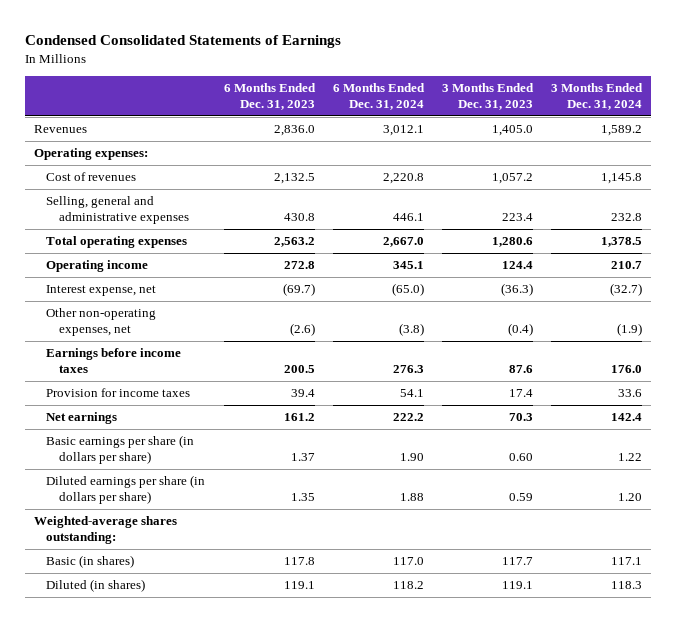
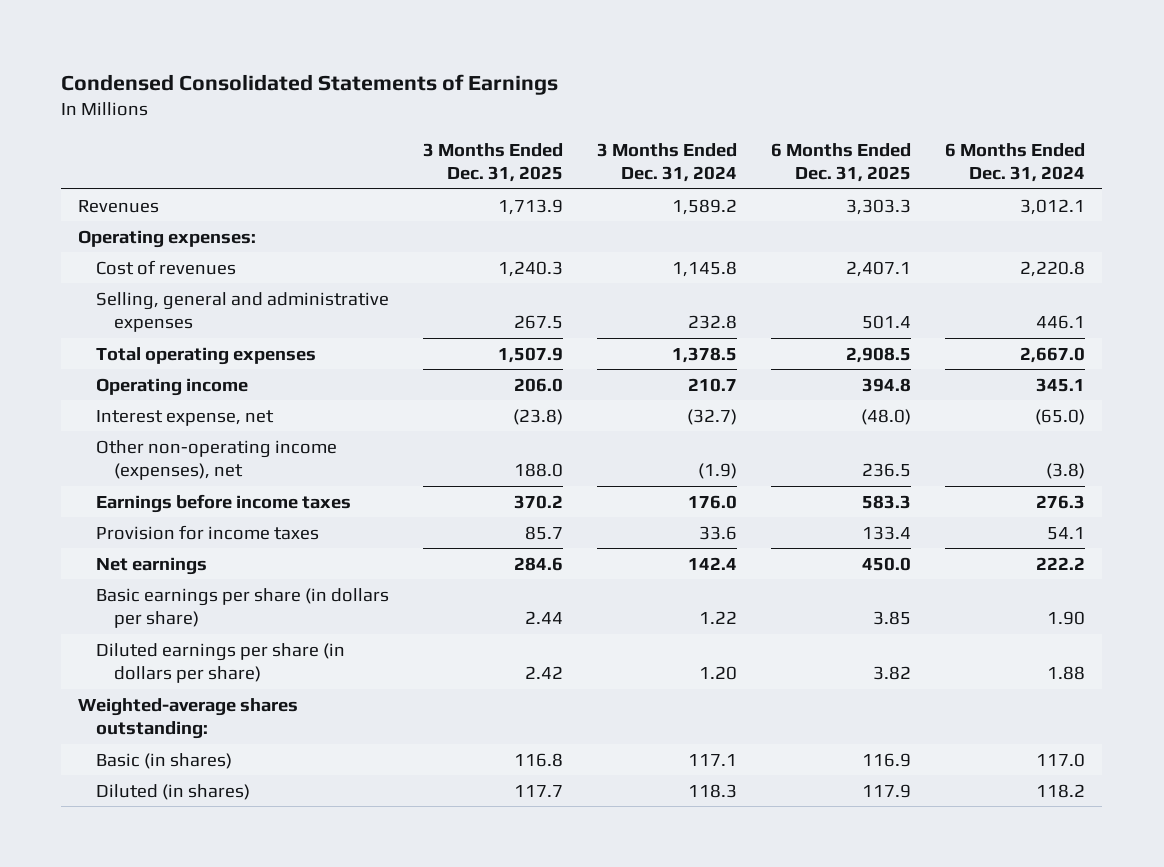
[223,83,316,110] 6 Months Ended Dec. 31, 2023 -> none
[441,83,534,110] 3 Months Ended Dec. 31, 2023 -> none
none -> [423,142,564,183] 3 Months Ended Dec. 31, 2025
none -> [771,142,912,183] 6 Months Ended Dec. 31, 2025
[46,308,157,336] Other non-operating expenses, net -> [96,439,338,481] Other non-operating income (expenses), net

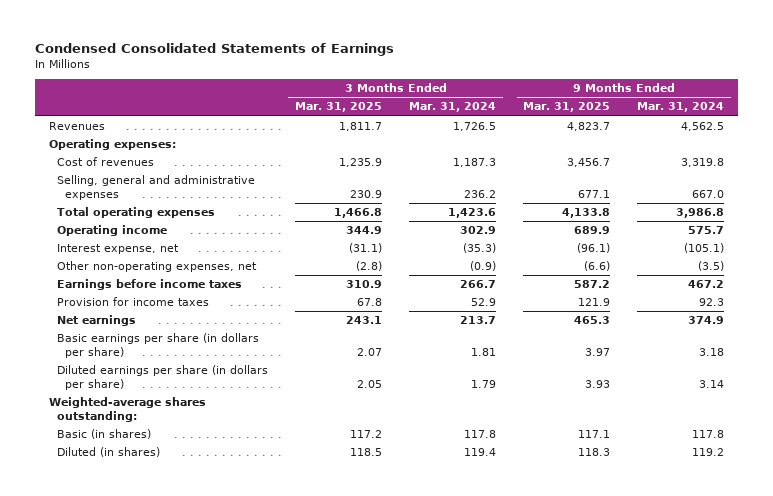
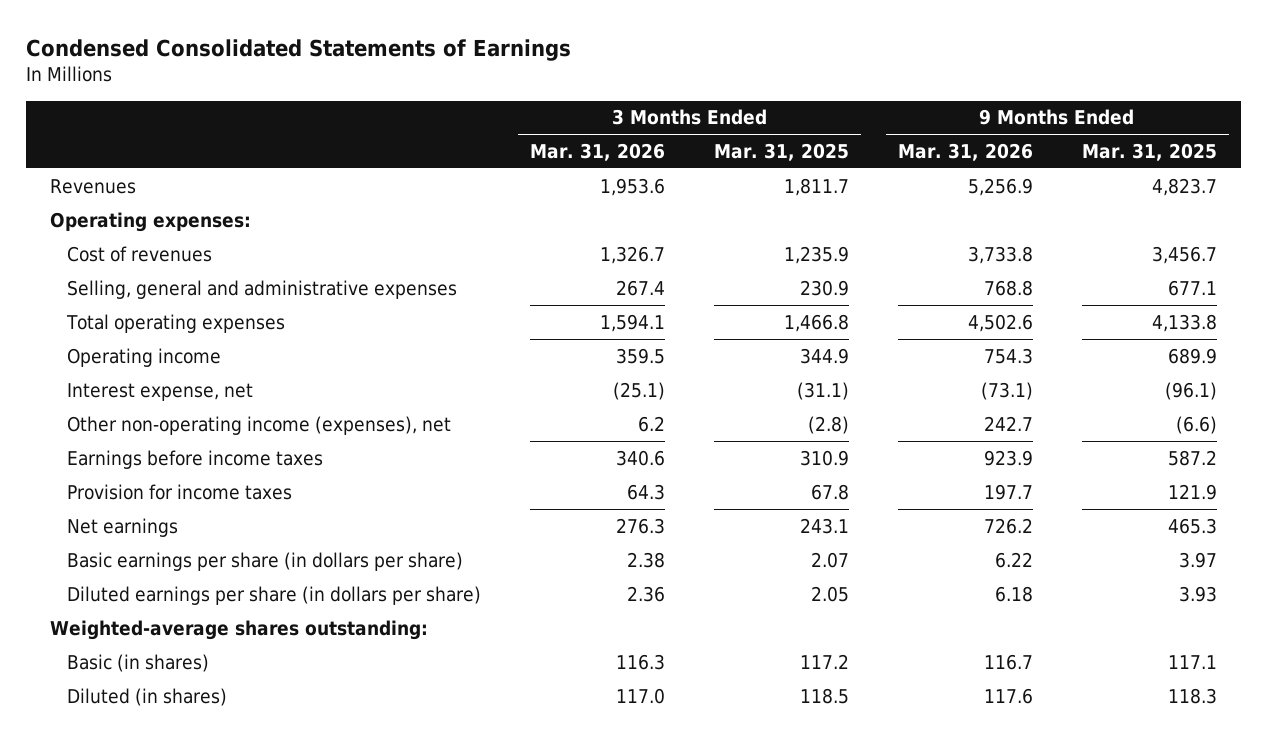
[409,102,497,113] Mar. 31, 2024 -> none
[637,102,725,113] Mar. 31, 2024 -> none
none -> [530,142,666,161] Mar. 31, 2026
none -> [897,142,1033,161] Mar. 31, 2026
[56,261,257,273] Other non-operating expenses, net -> [67,415,452,435] Other non-operating income (expenses), net

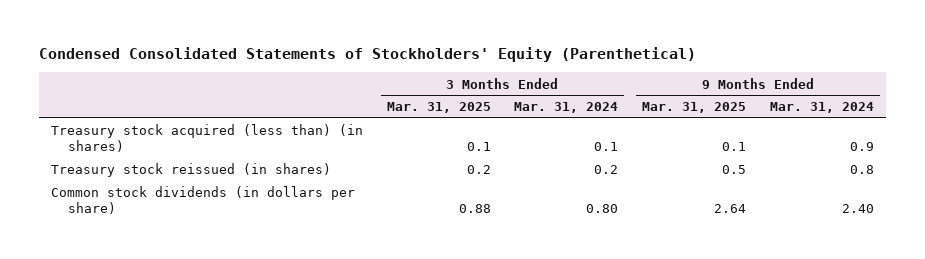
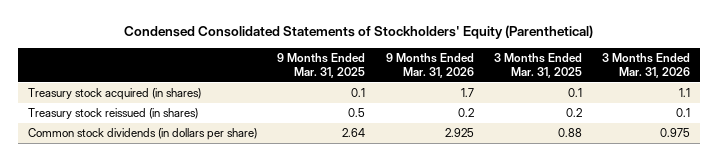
[514,102,619,114] Mar. 31, 2024 -> none
[769,102,874,114] Mar. 31, 2024 -> none
none -> [385,53,474,78] 9 Months Ended Mar. 31, 2026
none -> [601,53,690,78] 3 Months Ended Mar. 31, 2026
[50,124,363,153] Treasury stock acquired (less than) (in shares) -> [28,88,202,101] Treasury stock acquired (in shares)

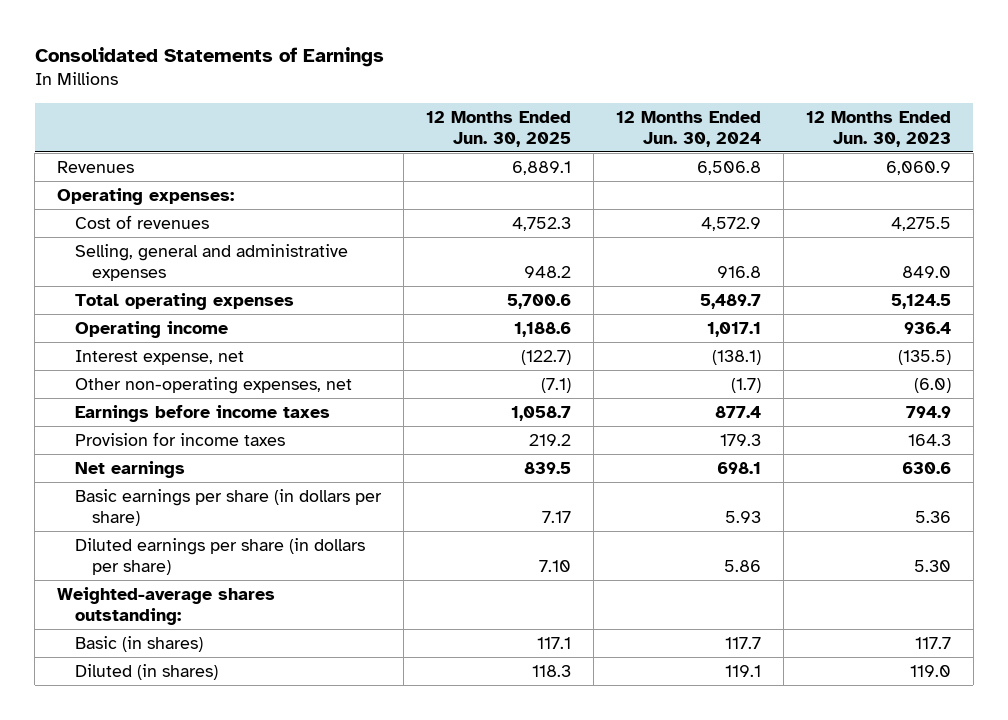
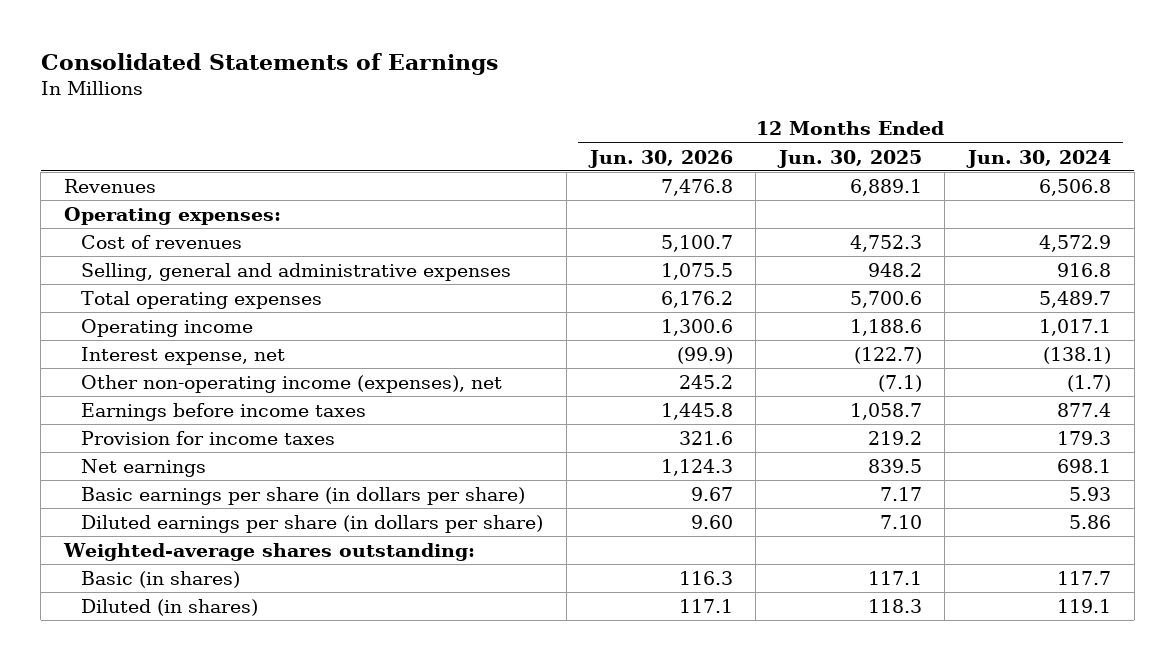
[805,110,951,147] 12 Months Ended Jun. 30, 2023 -> none
none -> [587,149,733,168] Jun. 30, 2026
[74,376,352,394] Other non-operating expenses, net -> [81,375,503,394] Other non-operating income (expenses), net

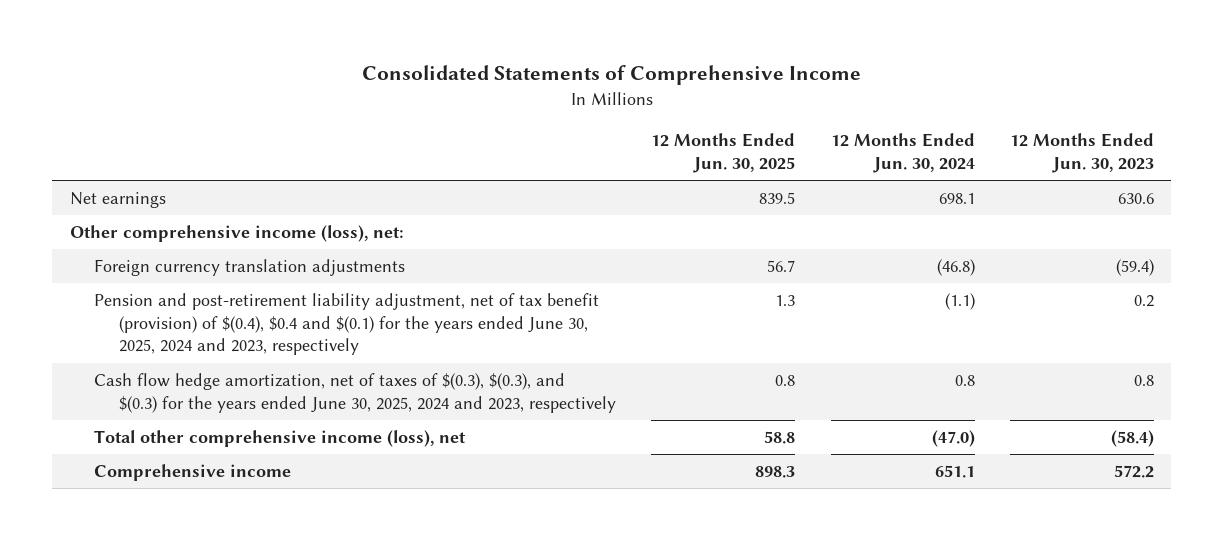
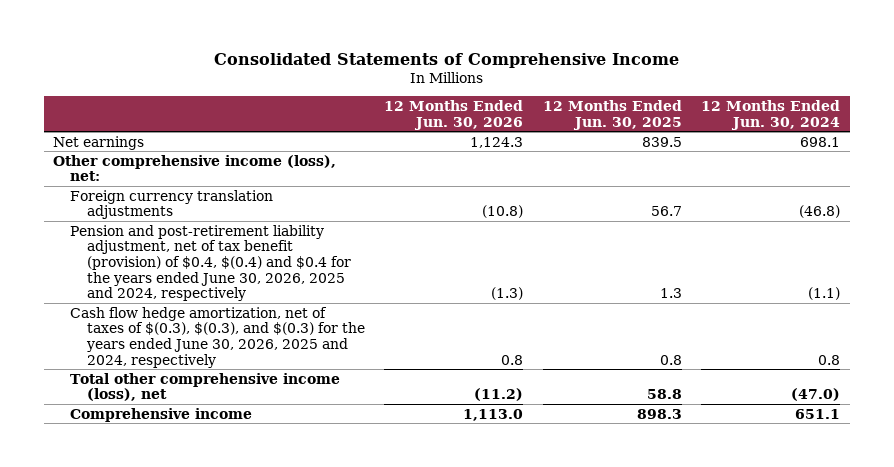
[1009,133,1154,173] 12 Months Ended Jun. 30, 2023 -> none
none -> [384,99,524,130] 12 Months Ended Jun. 30, 2026
[94,293,600,356] Pension and post-retirement liability adjustment, net of tax benefit (provision) of $(0.4), $0.4 and $(0.1) for the years ended June 30, 2025, 2024 and 2023, respectively -> [70,224,351,302] Pension and post-retirement liability adjustment, net of tax benefit (provision) of $0.4, $(0.4) and $0.4 for the years ended June 30, 2026, 2025 and 2024, respectively
[94,373,617,413] Cash flow hedge amortization, net of taxes of $(0.3), $(0.3), and $(0.3) for the years ended June 30, 2025, 2024 and 2023, respectively -> [70,306,365,368] Cash flow hedge amortization, net of taxes of $(0.3), $(0.3), and $(0.3) for the years ended June 30, 2026, 2025 and 2024, respectively

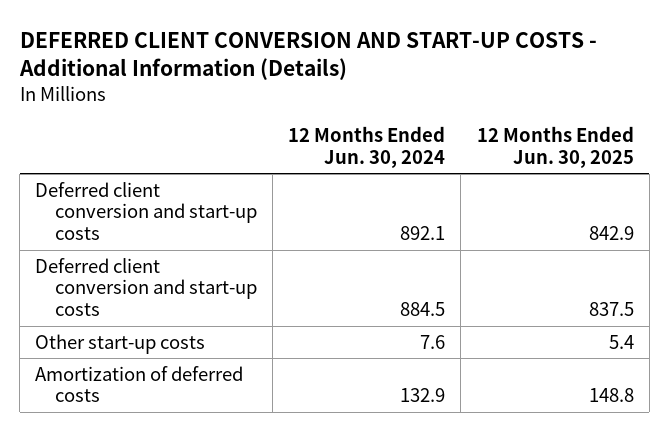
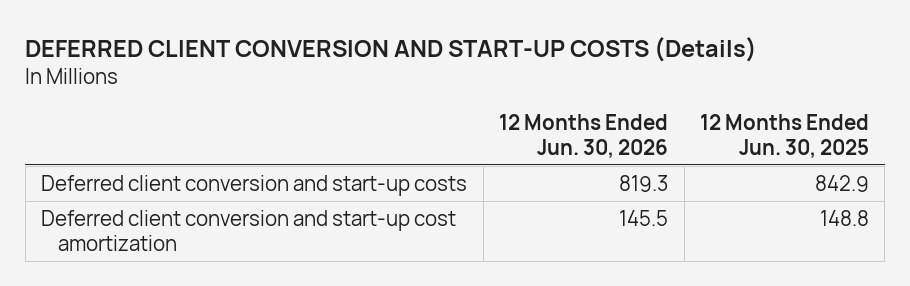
[18,32,597,81] DEFERRED CLIENT CONVERSION AND START-UP COSTS - Additional Information (Details) -> [25,36,758,62] DEFERRED CLIENT CONVERSION AND START-UP COSTS (Details)
[288,125,446,168] 12 Months Ended Jun. 30, 2024 -> none
none -> [499,113,669,159] 12 Months Ended Jun. 30, 2026
[35,257,258,317] Deferred client conversion and start-up costs -> none
[35,333,206,354] Other start-up costs -> none
[35,365,244,403] Amortization of deferred costs -> [41,209,457,252] Deferred client conversion and start-up cost amortization

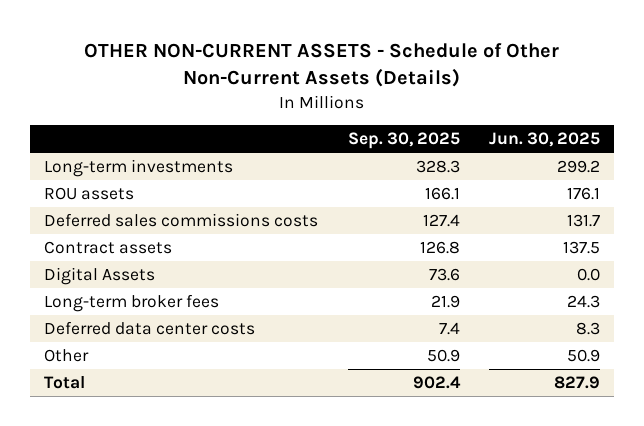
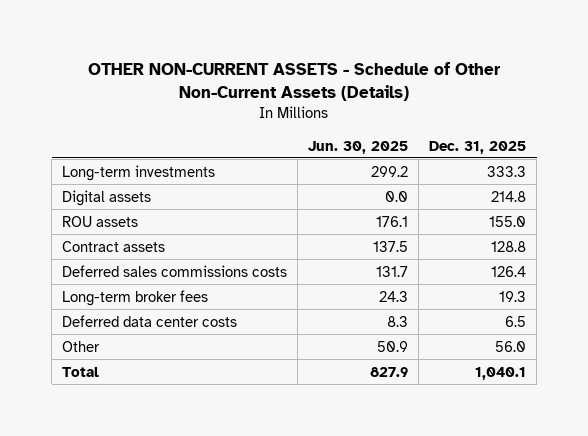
[347,132,460,150] Sep. 30, 2025 -> none
none -> [429,140,527,154] Dec. 31, 2025
none -> [62,189,152,206] Digital assets
[44,267,156,286] Digital Assets -> none
[44,213,319,228] Deferred sales commissions costs -> [62,264,288,277] Deferred sales commissions costs

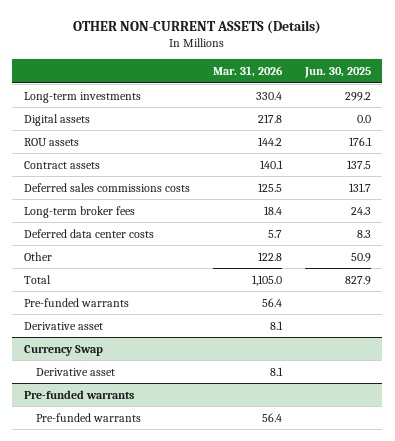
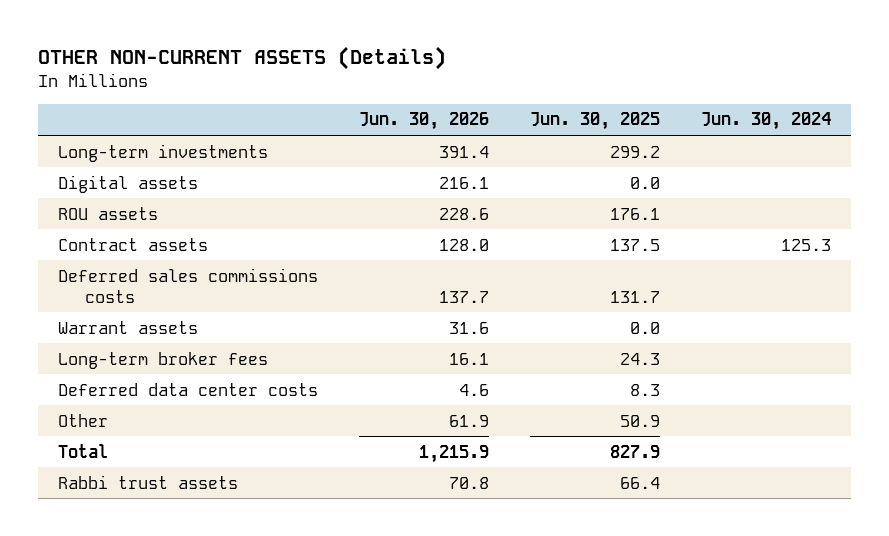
[212,66,283,78] Mar. 31, 2026 -> none
none -> [359,112,490,131] Jun. 30, 2026
none -> [700,112,831,131] Jun. 30, 2024
none -> [58,320,199,334] Warrant assets
[23,297,129,307] Pre-funded warrants -> none
[23,321,103,330] Derivative asset -> none
[23,344,103,356] Currency Swap -> none
[35,367,115,376] Derivative asset -> none
[23,389,134,399] Pre-funded warrants -> none
[35,412,141,422] Pre-funded warrants -> none
none -> [58,474,239,489] Rabbi trust assets

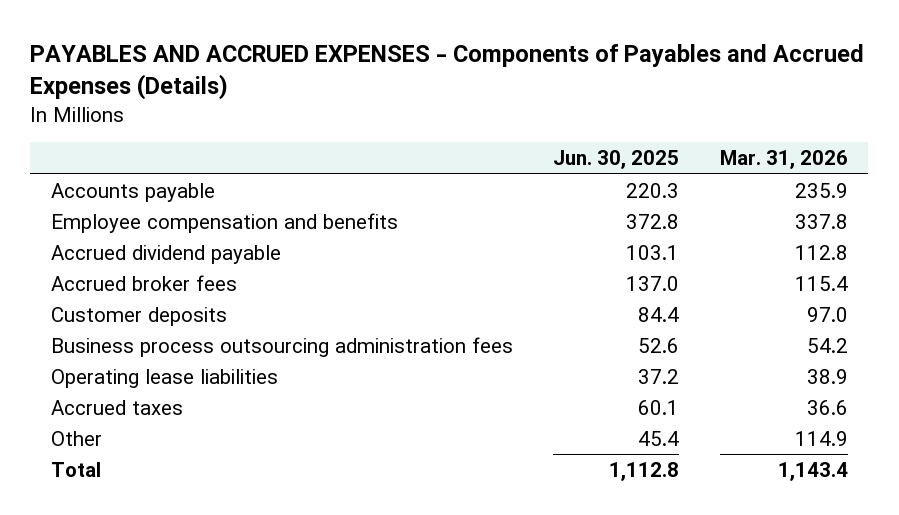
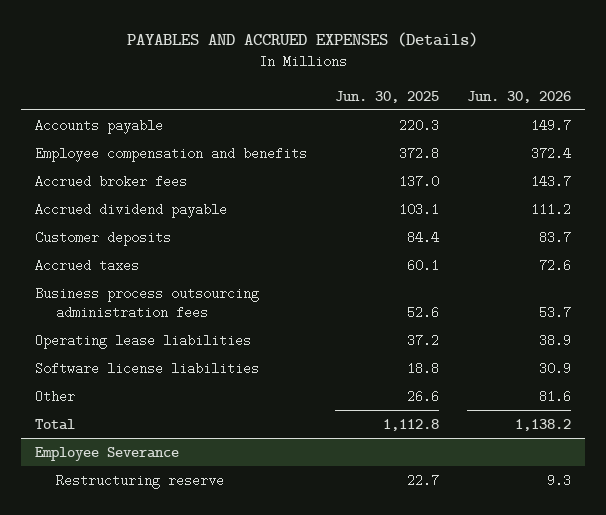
[30,44,865,101] PAYABLES AND ACCRUED EXPENSES - Components of Payables and Accrued Expenses (Details) -> [127,32,479,48] PAYABLES AND ACCRUED EXPENSES (Details)
[720,150,849,170] Mar. 31, 2026 -> none
none -> [467,90,572,103] Jun. 30, 2026
[50,244,281,264] Accrued dividend payable -> [35,202,228,218] Accrued dividend payable
[50,399,183,415] Accrued taxes -> [35,258,140,272] Accrued taxes
none -> [35,361,260,375] Software license liabilities
[638,430,680,446] 45.4 -> [407,389,440,403] 26.6
none -> [35,446,180,461] Employee Severance
none -> [56,473,225,489] Restructuring reserve

